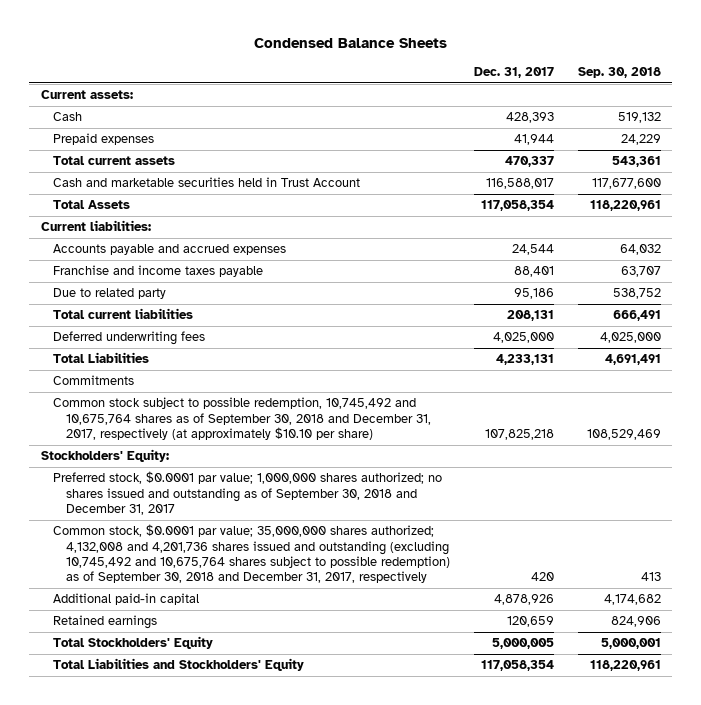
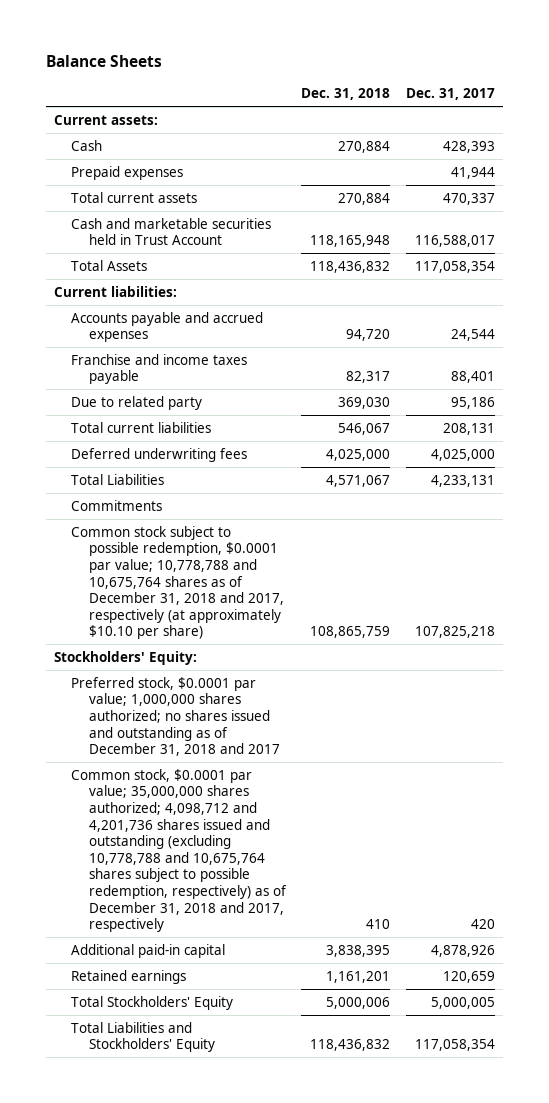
[253,38,447,49] Condensed Balance Sheets -> [46,54,163,67] Balance Sheets
[577,66,661,78] Sep. 30, 2018 -> none
none -> [301,88,391,101] Dec. 31, 2018
[53,397,432,440] Common stock subject to possible redemption, 10,745,492 and 10,675,764 shares as of September 30, 2018 and December 31, 2017, respectively (at approximately $10.10 per share) -> [71,525,284,640] Common stock subject to possible redemption, $0.0001 par value; 10,778,788 and 10,675,764 shares as of December 31, 2018 and 2017, respectively (at approximately $10.10 per share)
[53,471,443,515] Preferred stock, $0.0001 par value; 1,000,000 shares authorized; no shares issued and outstanding as of September 30, 2018 and December 31, 2017 -> [71,676,280,757] Preferred stock, $0.0001 par value; 1,000,000 shares authorized; no shares issued and outstanding as of December 31, 2018 and 2017
[53,524,451,584] Common stock, $0.0001 par value; 35,000,000 shares authorized; 4,132,008 and 4,201,736 shares issued and outstanding (excluding 10,745,492 and 10,675,764 shares subject to possible redemption) as of September 30, 2018 and December 31, 2017, respectively -> [71,768,287,933] Common stock, $0.0001 par value; 35,000,000 shares authorized; 4,098,712 and 4,201,736 shares issued and outstanding (excluding 10,778,788 and 10,675,764 shares subject to possible redemption, respectively) as of December 31, 2018 and 2017, respectively

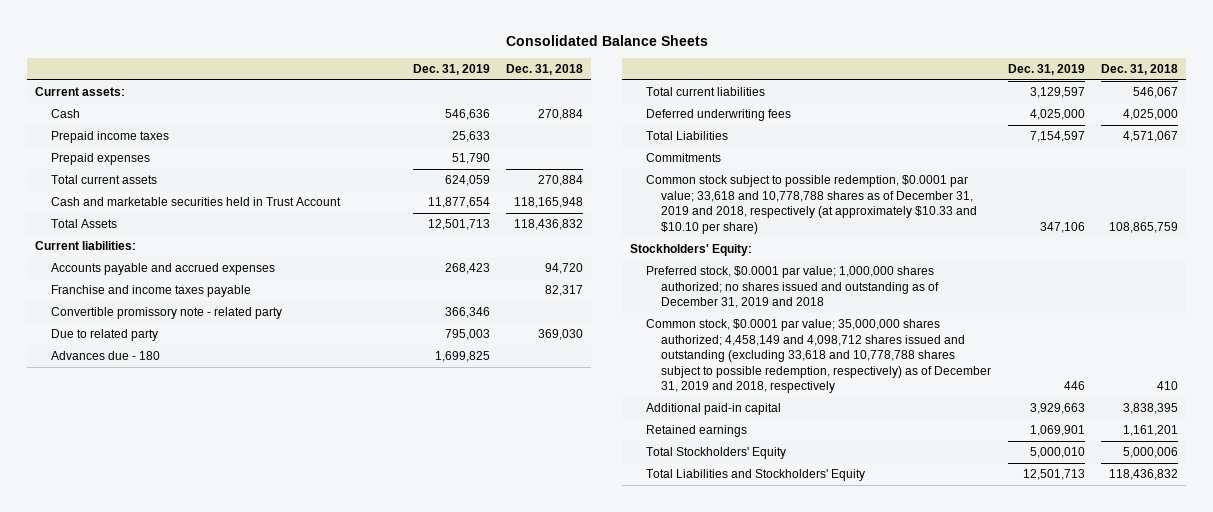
[46,54,163,67] Balance Sheets -> [505,34,708,46] Consolidated Balance Sheets
[405,88,495,101] Dec. 31, 2017 -> none
none -> [412,64,490,76] Dec. 31, 2019
none -> [50,131,169,144] Prepaid income taxes
none -> [50,307,282,320] Convertible promissory note - related party
none -> [50,351,160,361] Advances due - 180
[71,525,284,640] Common stock subject to possible redemption, $0.0001 par value; 10,778,788 and 10,675,764 shares as of December 31, 2018 and 2017, respectively (at approximately $10.10 per share) -> [645,175,977,234] Common stock subject to possible redemption, $0.0001 par value; 33,618 and 10,778,788 shares as of December 31, 2019 and 2018, respectively (at approximately $10.33 and $10.10 per share)
[71,676,280,757] Preferred stock, $0.0001 par value; 1,000,000 shares authorized; no shares issued and outstanding as of December 31, 2018 and 2017 -> [645,266,939,309] Preferred stock, $0.0001 par value; 1,000,000 shares authorized; no shares issued and outstanding as of December 31, 2019 and 2018
[71,768,287,933] Common stock, $0.0001 par value; 35,000,000 shares authorized; 4,098,712 and 4,201,736 shares issued and outstanding (excluding 10,778,788 and 10,675,764 shares subject to possible redemption, respectively) as of December 31, 2018 and 2017, respectively -> [645,319,991,394] Common stock, $0.0001 par value; 35,000,000 shares authorized; 4,458,149 and 4,098,712 shares issued and outstanding (excluding 33,618 and 10,778,788 shares subject to possible redemption, respectively) as of December 31, 2019 and 2018, respectively

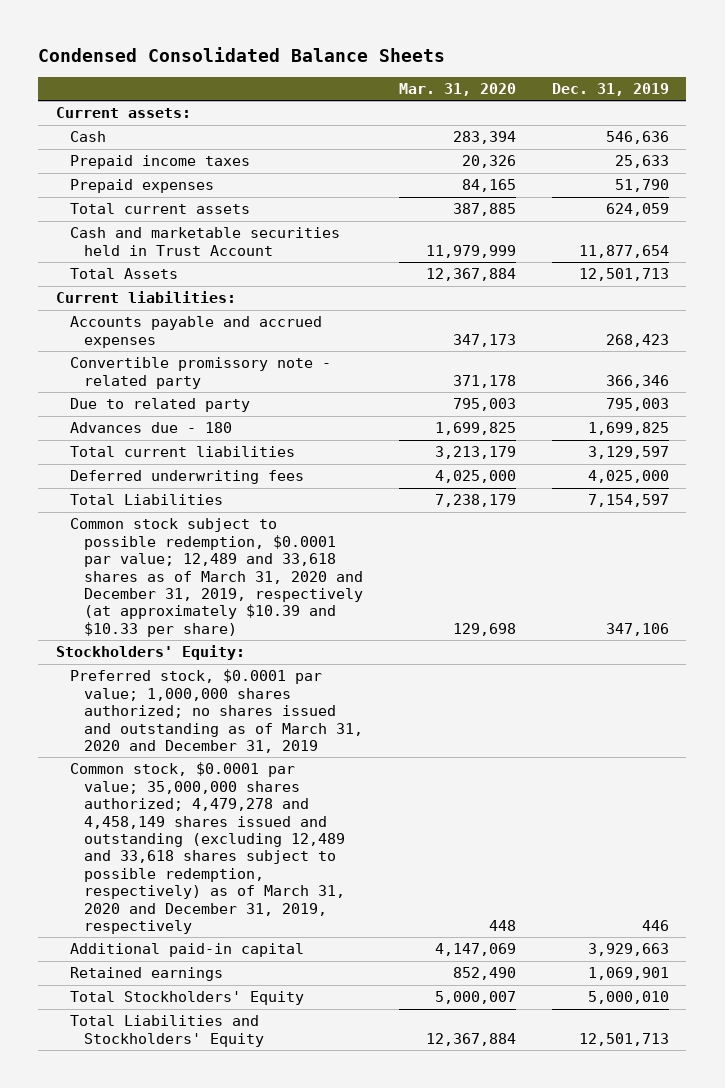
[505,34,708,46] Consolidated Balance Sheets -> [38,46,446,62] Condensed Consolidated Balance Sheets
[506,64,584,76] Dec. 31, 2018 -> none
none -> [398,83,516,97] Mar. 31, 2020
[50,285,251,298] Franchise and income taxes payable -> none
[645,153,721,163] Commitments -> none
[645,175,977,234] Common stock subject to possible redemption, $0.0001 par value; 33,618 and 10,778,788 shares as of December 31, 2019 and 2018, respectively (at approximately $10.33 and $10.10 per share) -> [69,518,363,637] Common stock subject to possible redemption, $0.0001 par value; 12,489 and 33,618 shares as of March 31, 2020 and December 31, 2019, respectively (at approximately $10.39 and $10.33 per share)
[645,266,939,309] Preferred stock, $0.0001 par value; 1,000,000 shares authorized; no shares issued and outstanding as of December 31, 2019 and 2018 -> [69,669,363,753] Preferred stock, $0.0001 par value; 1,000,000 shares authorized; no shares issued and outstanding as of March 31, 2020 and December 31, 2019
[645,319,991,394] Common stock, $0.0001 par value; 35,000,000 shares authorized; 4,458,149 and 4,098,712 shares issued and outstanding (excluding 33,618 and 10,778,788 shares subject to possible redemption, respectively) as of December 31, 2019 and 2018, respectively -> [69,762,345,934] Common stock, $0.0001 par value; 35,000,000 shares authorized; 4,479,278 and 4,458,149 shares issued and outstanding (excluding 12,489 and 33,618 shares subject to possible redemption, respectively) as of March 31, 2020 and December 31, 2019, respectively

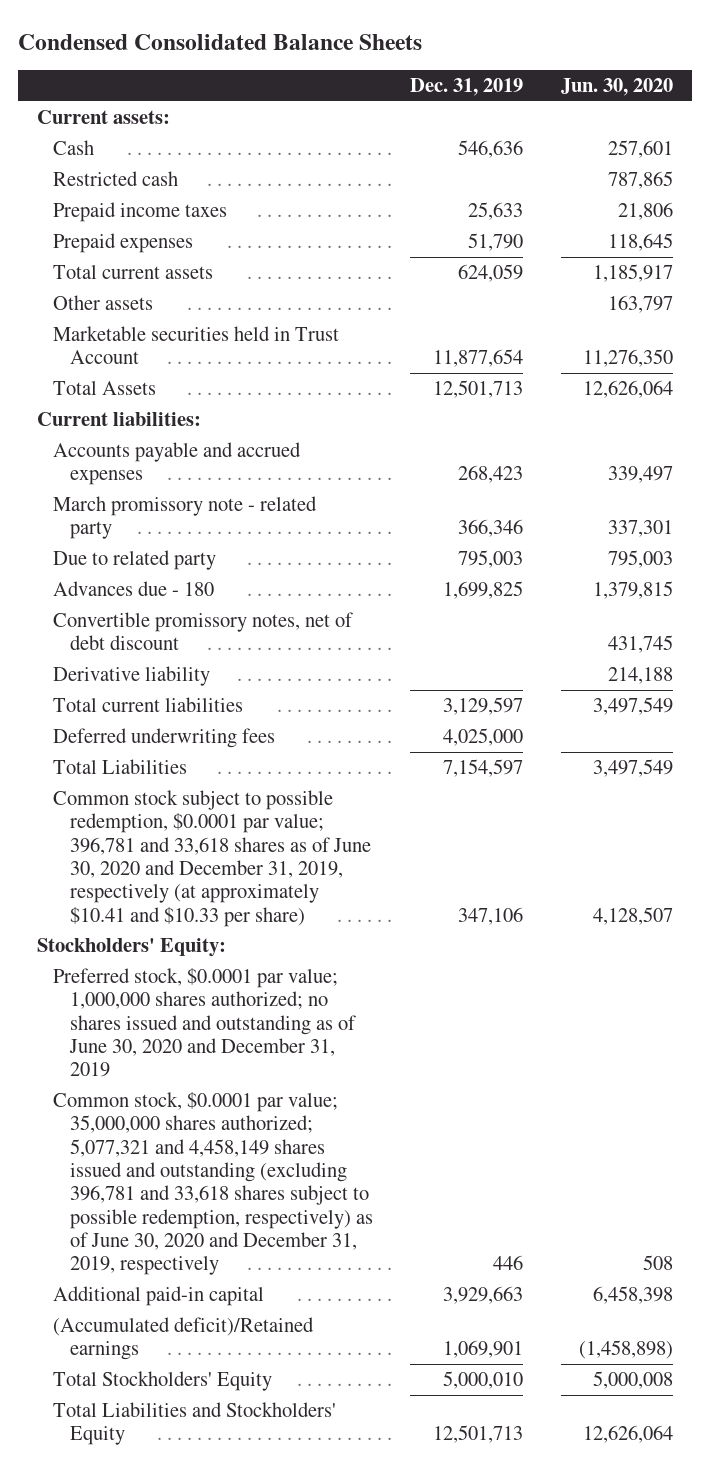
[398,83,516,97] Mar. 31, 2020 -> none
none -> [561,78,674,97] Jun. 30, 2020
none -> [53,170,179,186] Restricted cash
none -> [53,294,154,310] Other assets
[69,227,340,256] Cash and marketable securities held in Trust Account -> [53,325,340,365] Marketable securities held in Trust Account
[69,357,331,389] Convertible promissory note - related party -> [53,495,318,540] March promissory note - related party
none -> [53,611,354,651] Convertible promissory notes, net of debt discount
none -> [53,665,211,686] Derivative liability
[69,518,363,637] Common stock subject to possible redemption, $0.0001 par value; 12,489 and 33,618 shares as of March 31, 2020 and December 31, 2019, respectively (at approximately $10.39 and $10.33 per share) -> [53,789,371,927] Common stock subject to possible redemption, $0.0001 par value; 396,781 and 33,618 shares as of June 30, 2020 and December 31, 2019, respectively (at approximately $10.41 and $10.33 per share)
[69,669,363,753] Preferred stock, $0.0001 par value; 1,000,000 shares authorized; no shares issued and outstanding as of March 31, 2020 and December 31, 2019 -> [53,967,356,1078] Preferred stock, $0.0001 par value; 1,000,000 shares authorized; no shares issued and outstanding as of June 30, 2020 and December 31, 2019
[69,762,345,934] Common stock, $0.0001 par value; 35,000,000 shares authorized; 4,479,278 and 4,458,149 shares issued and outstanding (excluding 12,489 and 33,618 shares subject to possible redemption, respectively) as of March 31, 2020 and December 31, 2019, respectively -> [53,1091,373,1276] Common stock, $0.0001 par value; 35,000,000 shares authorized; 5,077,321 and 4,458,149 shares issued and outstanding (excluding 396,781 and 33,618 shares subject to possible redemption, respectively) as of June 30, 2020 and December 31, 2019, respectively
[69,967,223,982] Retained earnings -> [53,1316,315,1361] (Accumulated deficit)/Retained earnings

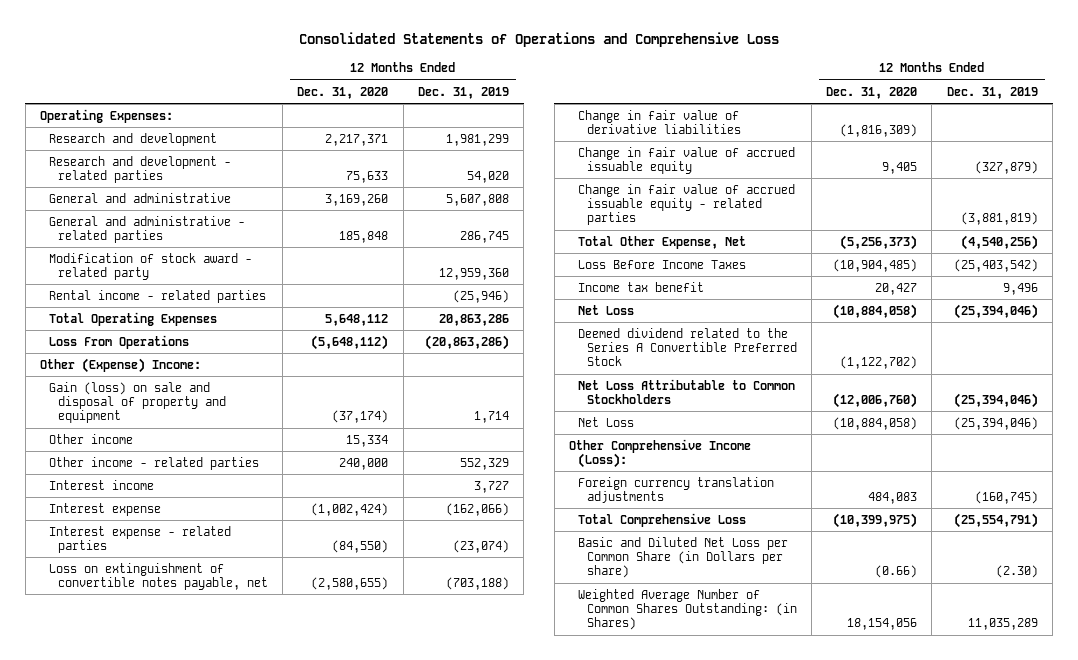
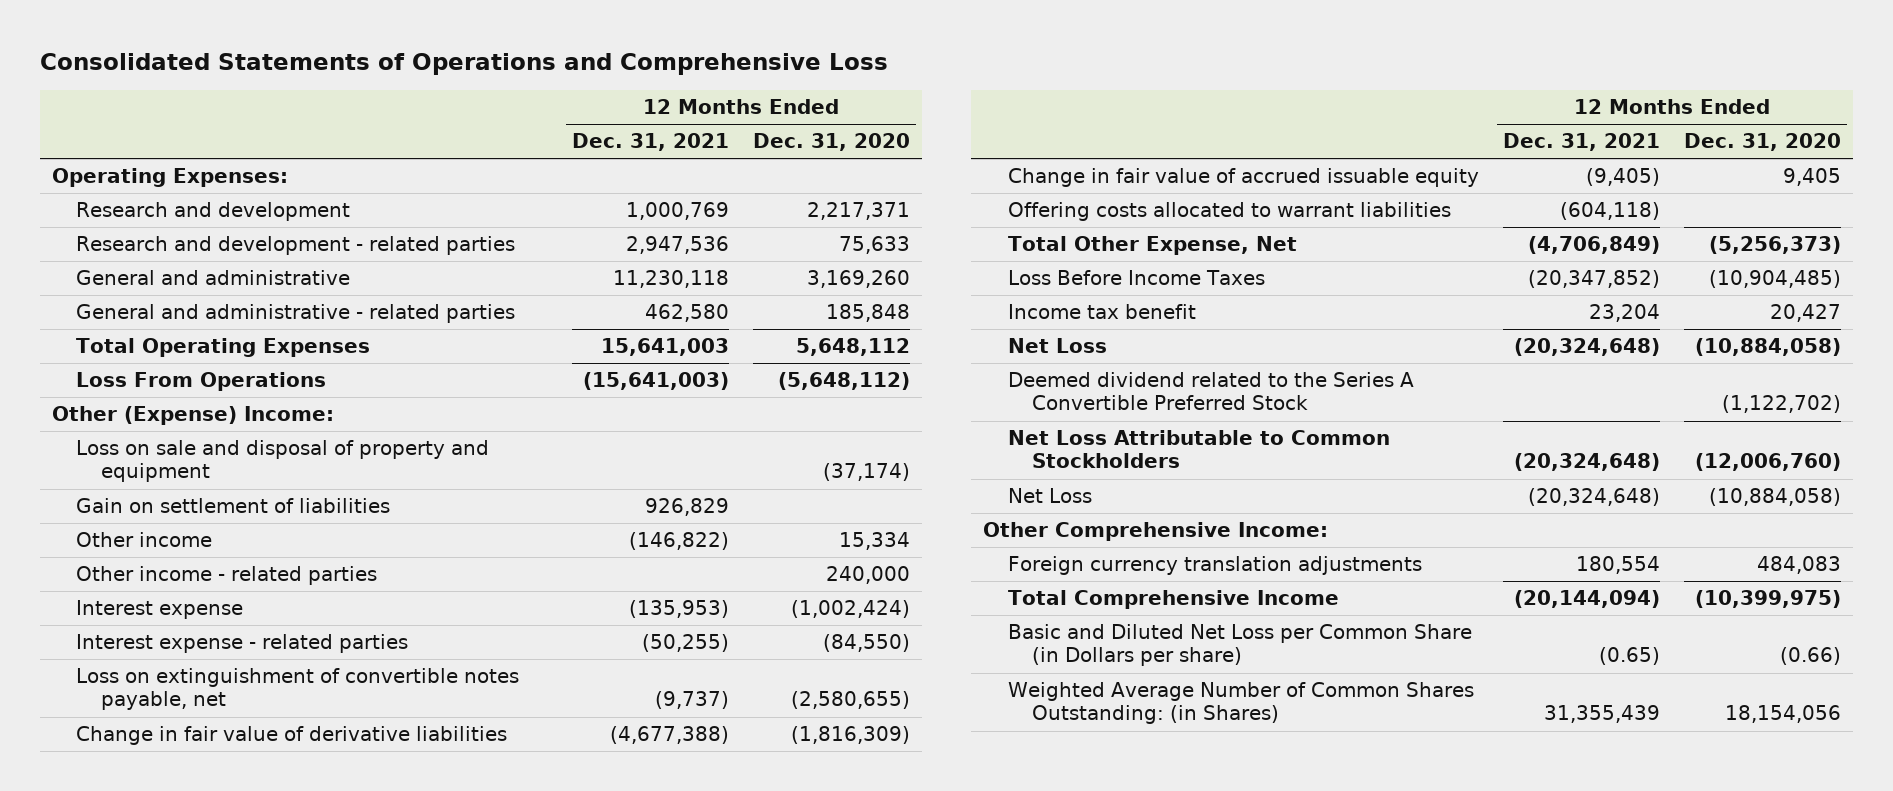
[417,86,509,99] Dec. 31, 2019 -> none
none -> [571,133,729,152] Dec. 31, 2021
[48,252,252,281] Modification of stock award - related party -> none
[48,289,266,303] Rental income - related parties -> none
[48,381,226,424] Gain (loss) on sale and disposal of property and equipment -> [76,440,490,483] Loss on sale and disposal of property and equipment
none -> [76,498,391,514] Gain on settlement of liabilities
[48,479,154,490] Interest income -> none
[577,183,795,226] Change in fair value of accrued issuable equity - related parties -> none
none -> [1007,202,1451,222] Offering costs allocated to warrant liabilities
[569,438,752,469] Other Comprehensive Income (Loss): -> [983,522,1329,542] Other Comprehensive Income:
[577,512,746,527] Total Comprehensive Loss -> [1007,590,1339,610] Total Comprehensive Income

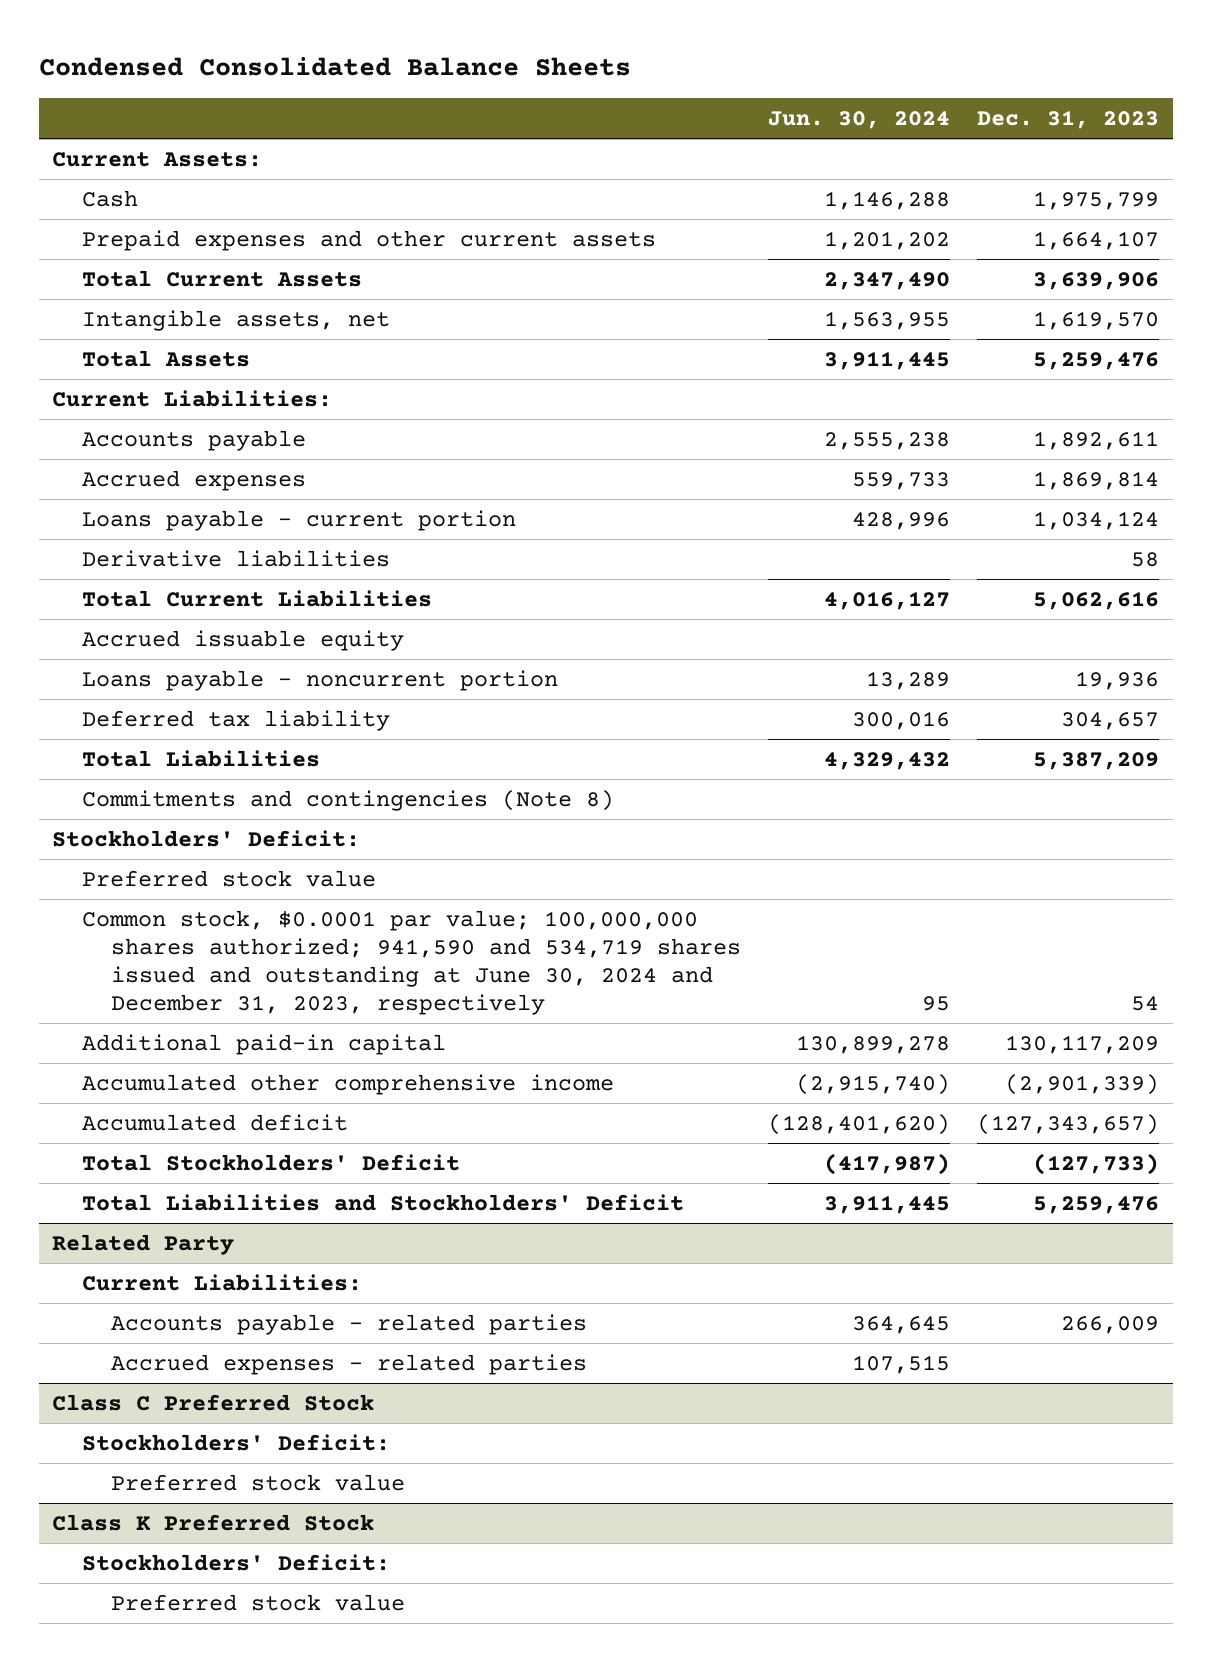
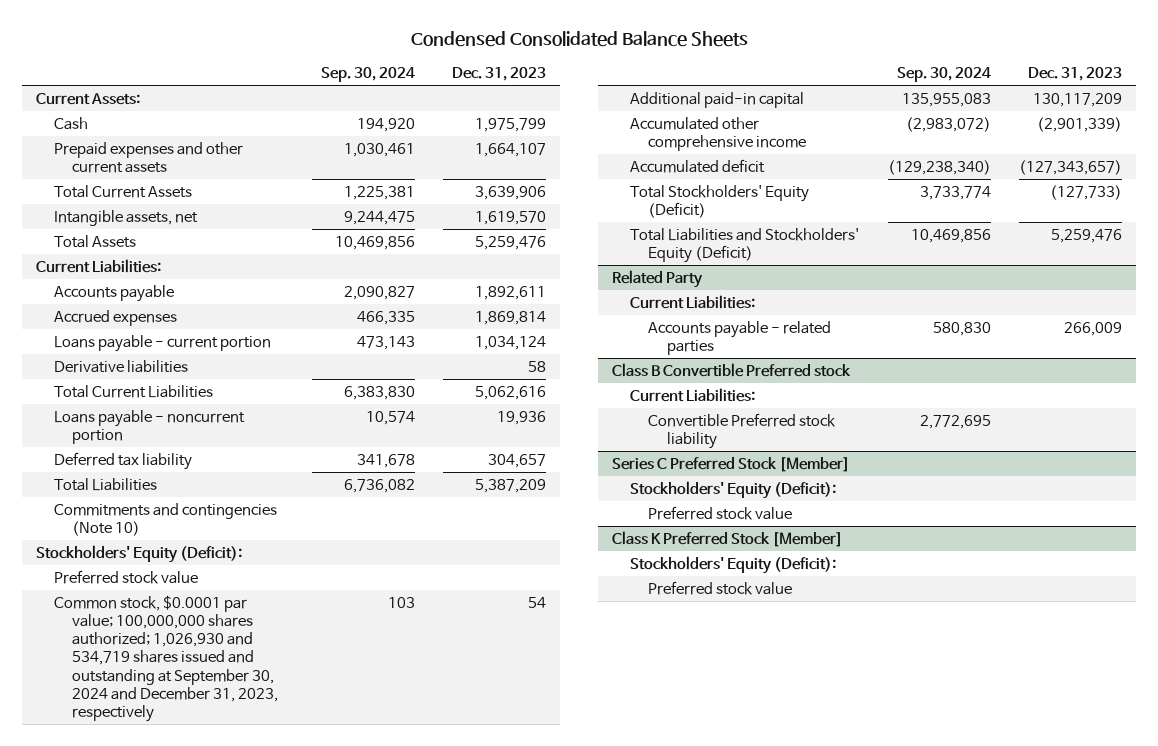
[768,111,951,130] Jun. 30, 2024 -> none
none -> [320,67,415,83] Sep. 30, 2024
[81,629,404,651] Accrued issuable equity -> none
[81,789,614,811] Commitments and contingencies (Note 8) -> [54,502,278,537] Commitments and contingencies (Note 10)
[52,829,361,847] Stockholders' Deficit: -> [36,544,243,563] Stockholders' Equity (Deficit):
[81,909,742,1015] Common stock, $0.0001 par value; 100,000,000 shares authorized; 941,590 and 534,719 shares issued and outstanding at June 30, 2024 and December 31, 2023, respectively -> [54,594,279,722] Common stock, $0.0001 par value; 100,000,000 shares authorized; 1,026,930 and 534,719 shares issued and outstanding at September 30, 2024 and December 31, 2023, respectively
[81,1153,460,1171] Total Stockholders' Deficit -> [630,184,810,219] Total Stockholders' Equity (Deficit)
[81,1193,684,1211] Total Liabilities and Stockholders' Deficit -> [630,227,860,264] Total Liabilities and Stockholders' Equity (Deficit)
[111,1353,588,1375] Accrued expenses - related parties -> none
none -> [612,362,852,377] Class B Convertible Preferred stock
none -> [630,387,756,402] Current Liabilities:
none -> [648,412,837,450] Convertible Preferred stock liability
[52,1393,375,1411] Class C Preferred Stock -> [612,456,851,472] Series C Preferred Stock [Member]
[81,1433,390,1451] Stockholders' Deficit: -> [630,480,837,499] Stockholders' Equity (Deficit):
[52,1513,375,1531] Class K Preferred Stock -> [612,530,844,547] Class K Preferred Stock [Member]
[81,1553,390,1571] Stockholders' Deficit: -> [630,555,837,574] Stockholders' Equity (Deficit):

